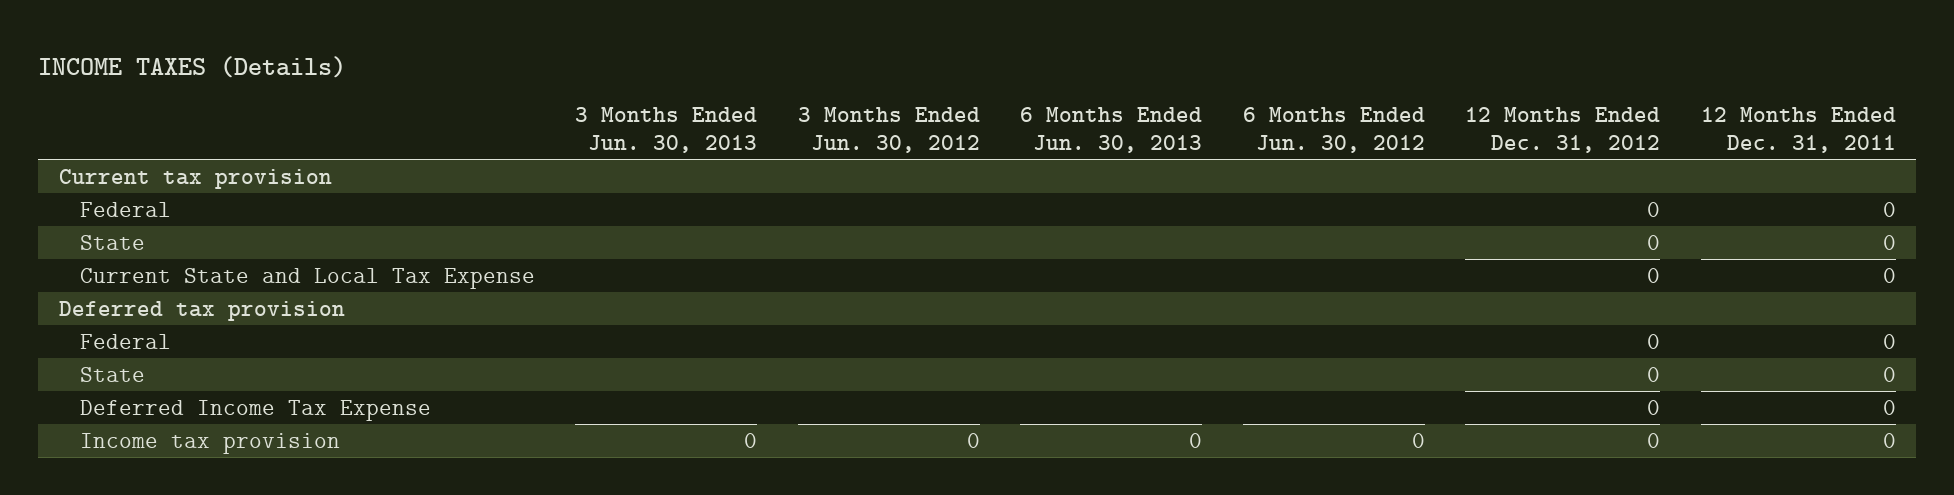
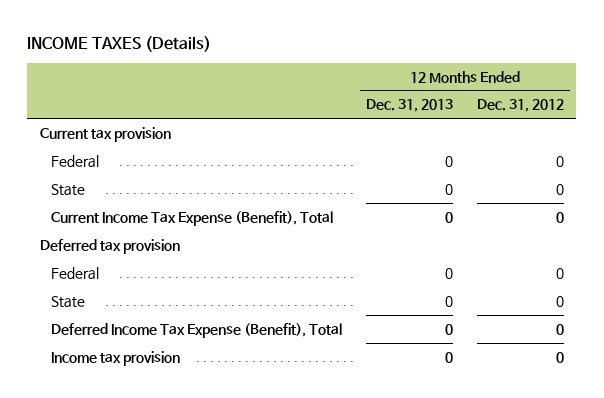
[575,106,758,153] 3 Months Ended Jun. 30, 2013 -> none
[797,106,980,153] 3 Months Ended Jun. 30, 2012 -> none
[1020,106,1203,153] 6 Months Ended Jun. 30, 2013 -> none
[1242,106,1425,153] 6 Months Ended Jun. 30, 2012 -> none
[1700,106,1896,153] 12 Months Ended Dec. 31, 2011 -> none
none -> [365,99,453,113] Dec. 31, 2013
[79,267,535,289] Current State and Local Tax Expense -> none
none -> [50,210,333,226] Current Income Tax Expense (Benefit), Total
[79,399,431,421] Deferred Income Tax Expense -> [50,322,342,338] Deferred Income Tax Expense (Benefit), Total

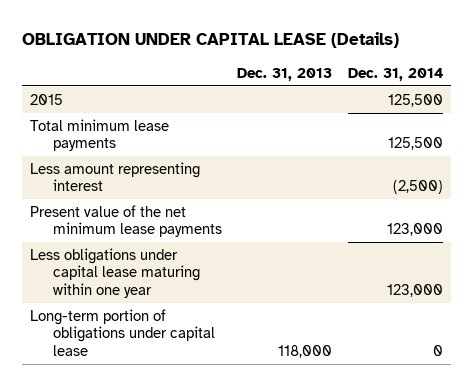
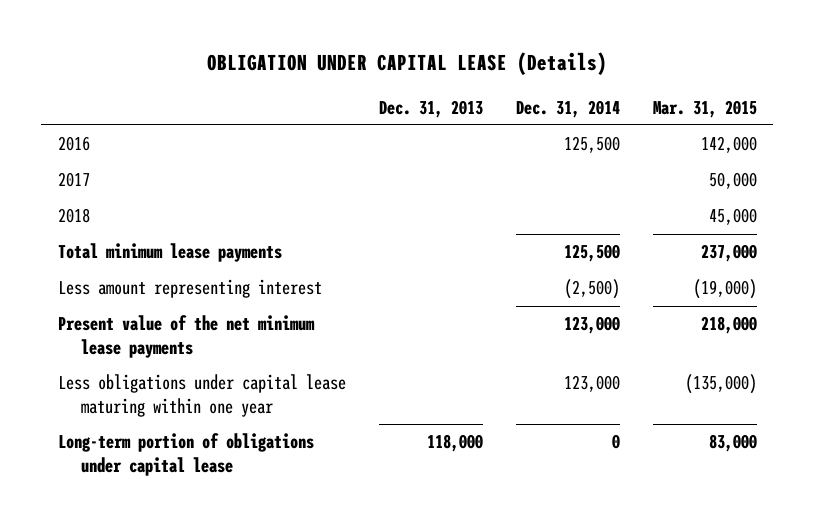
none -> [652,99,757,118] Mar. 31, 2015
[29,94,63,106] 2015 -> [57,136,90,152] 2016
none -> [57,172,90,188] 2017
none -> [57,208,90,224] 2018

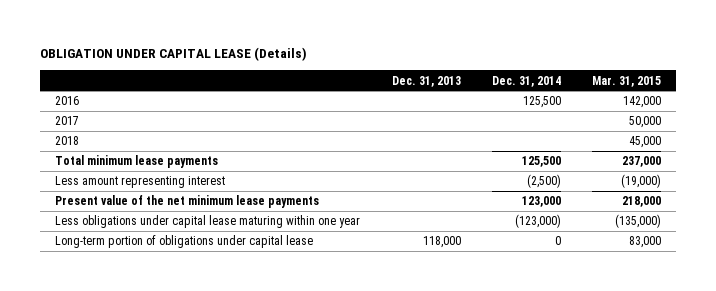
[563,375,620,393] 123,000 -> [514,214,561,229] (123,000)

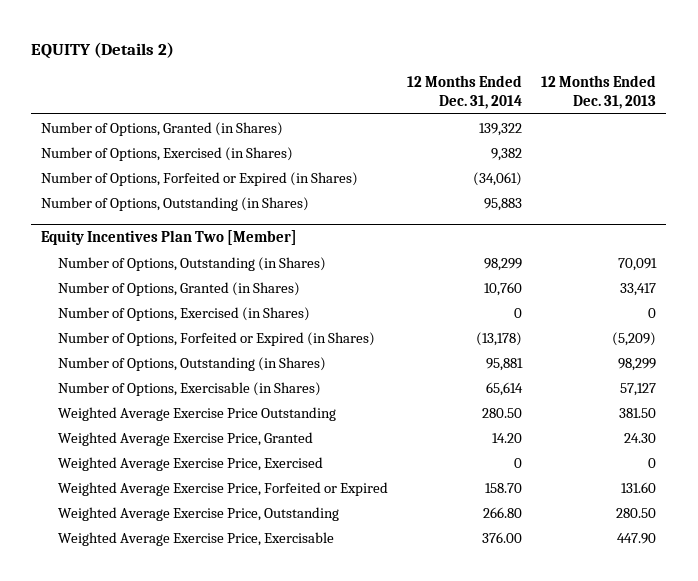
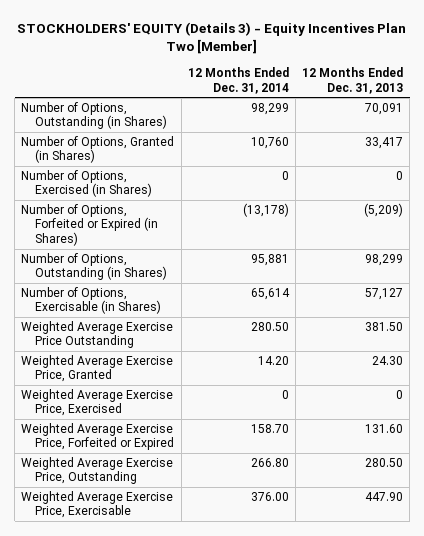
[31,41,175,59] EQUITY (Details 2) -> [17,22,407,55] STOCKHOLDERS' EQUITY (Details 3) - Equity Incentives Plan Two [Member]
[41,121,284,136] Number of Options, Granted (in Shares) -> none
[41,146,294,161] Number of Options, Exercised (in Shares) -> none
[41,171,359,186] Number of Options, Forfeited or Expired (in Shares) -> none
[41,196,310,211] Number of Options, Outstanding (in Shares) -> none
[41,230,298,246] Equity Incentives Plan Two [Member] -> none

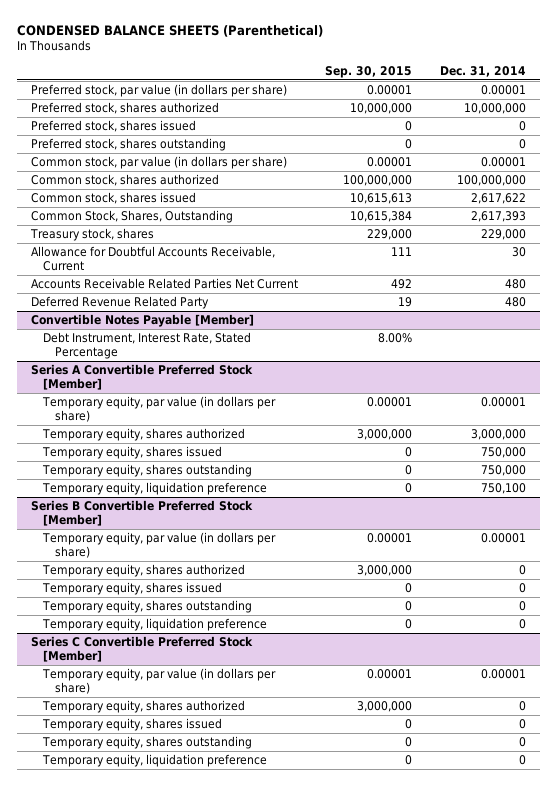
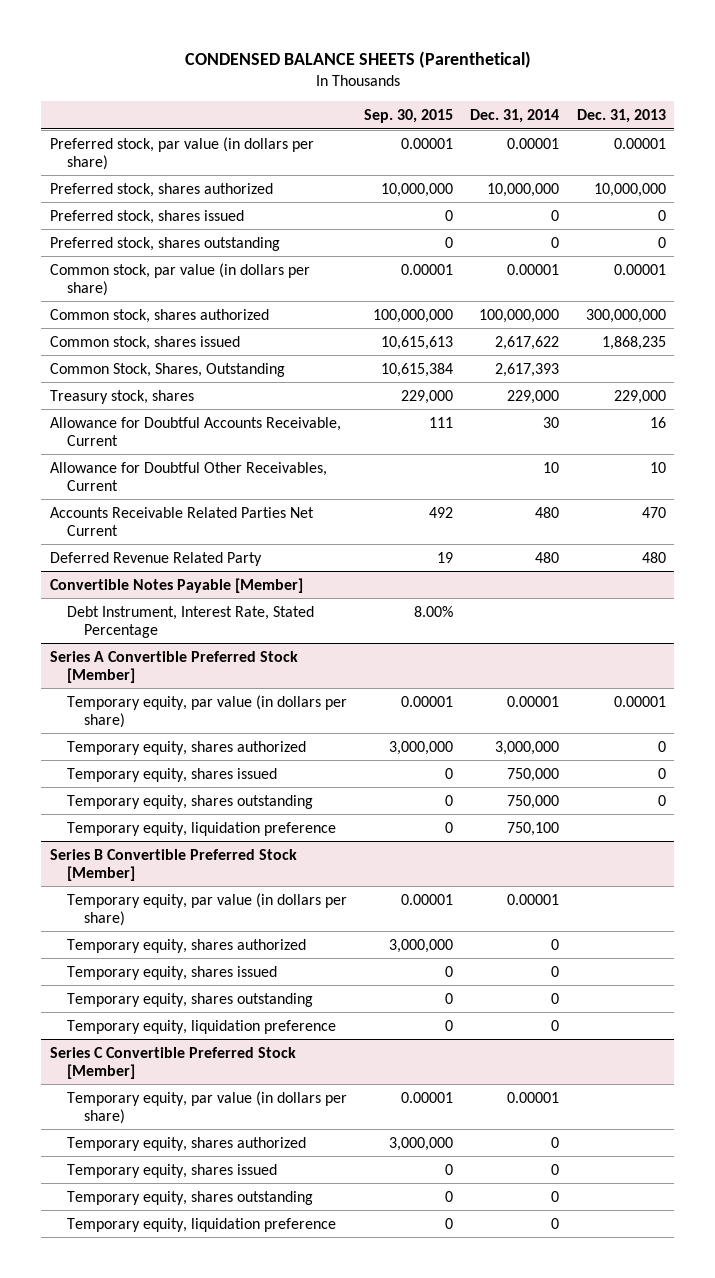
none -> [576,108,666,123] Dec. 31, 2013
none -> [49,461,327,491] Allowance for Doubtful Other Receivables, Current

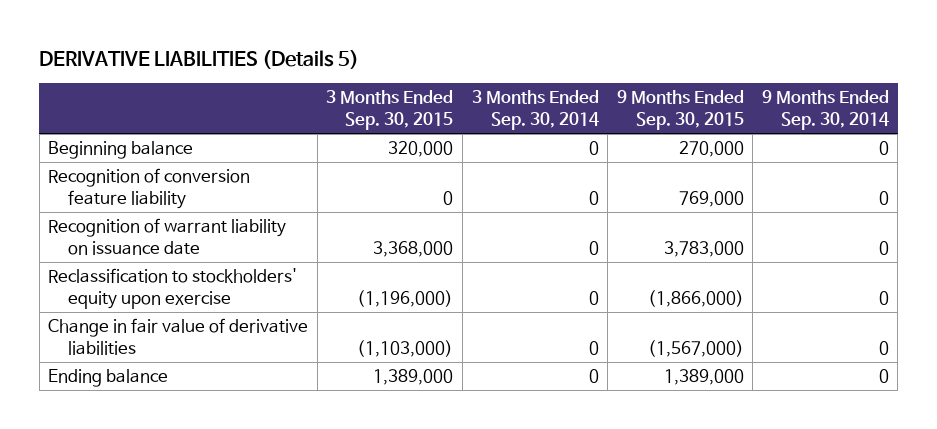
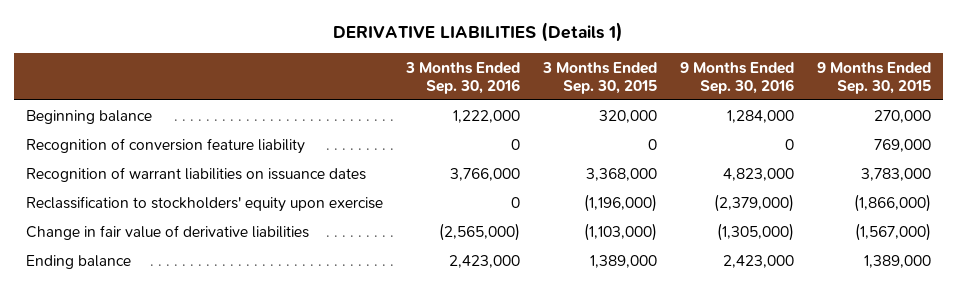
[39,49,360,69] DERIVATIVE LIABILITIES (Details 5) -> [333,21,624,42] DERIVATIVE LIABILITIES (Details 1)
[471,90,599,131] 3 Months Ended Sep. 30, 2014 -> none
[761,90,889,131] 9 Months Ended Sep. 30, 2014 -> none
none -> [404,61,520,94] 3 Months Ended Sep. 30, 2016
none -> [679,61,794,94] 9 Months Ended Sep. 30, 2016
[48,218,287,256] Recognition of warrant liability on issuance date -> [25,166,366,182] Recognition of warrant liabilities on issuance dates

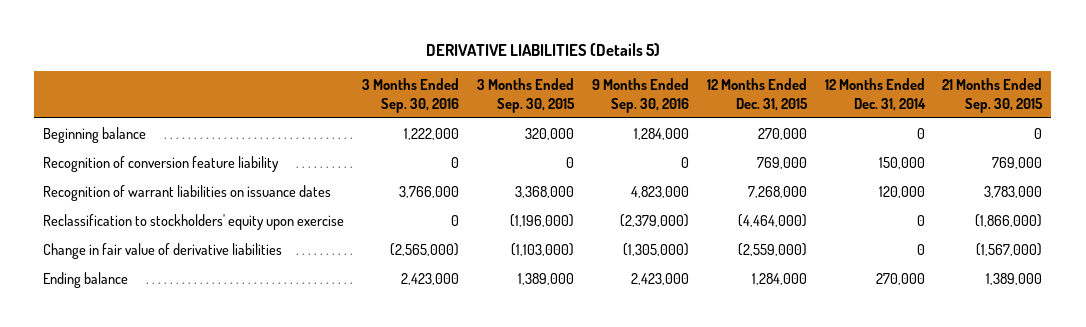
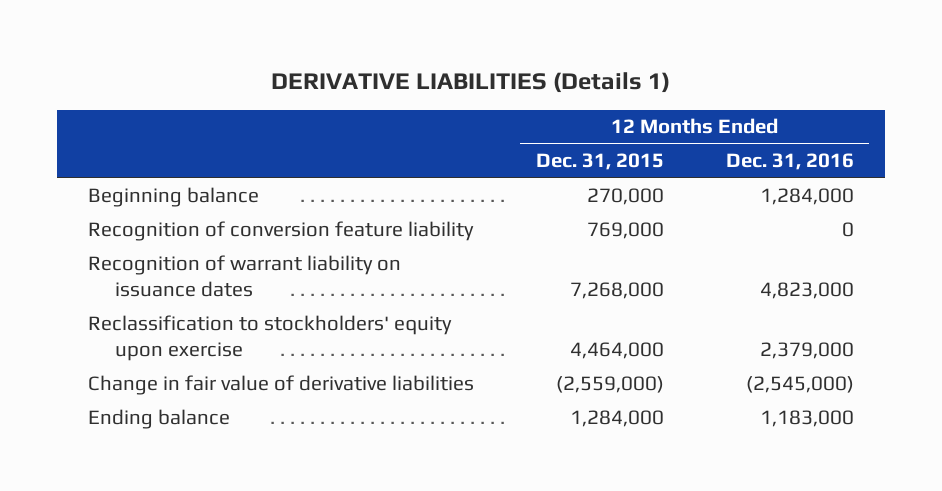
[425,43,660,57] DERIVATIVE LIABILITIES (Details 5) -> [270,71,670,93] DERIVATIVE LIABILITIES (Details 1)
[362,78,460,113] 3 Months Ended Sep. 30, 2016 -> none
[476,78,575,113] 3 Months Ended Sep. 30, 2015 -> none
[591,78,689,113] 9 Months Ended Sep. 30, 2016 -> none
[824,78,926,111] 12 Months Ended Dec. 31, 2014 -> none
[942,78,1044,113] 21 Months Ended Sep. 30, 2015 -> none
none -> [725,152,854,170] Dec. 31, 2016
[43,184,332,201] Recognition of warrant liabilities on issuance dates -> [87,254,401,297] Recognition of warrant liability on issuance dates
[737,213,807,227] (4,464,000) -> [569,341,664,359] 4,464,000

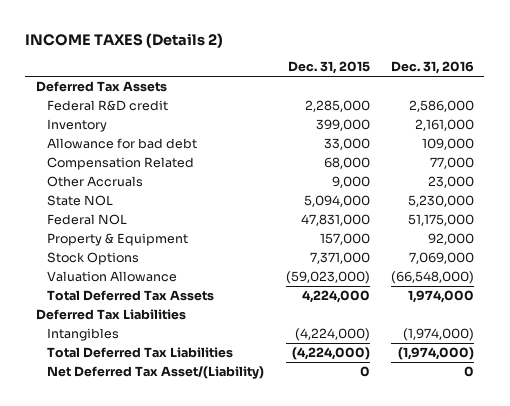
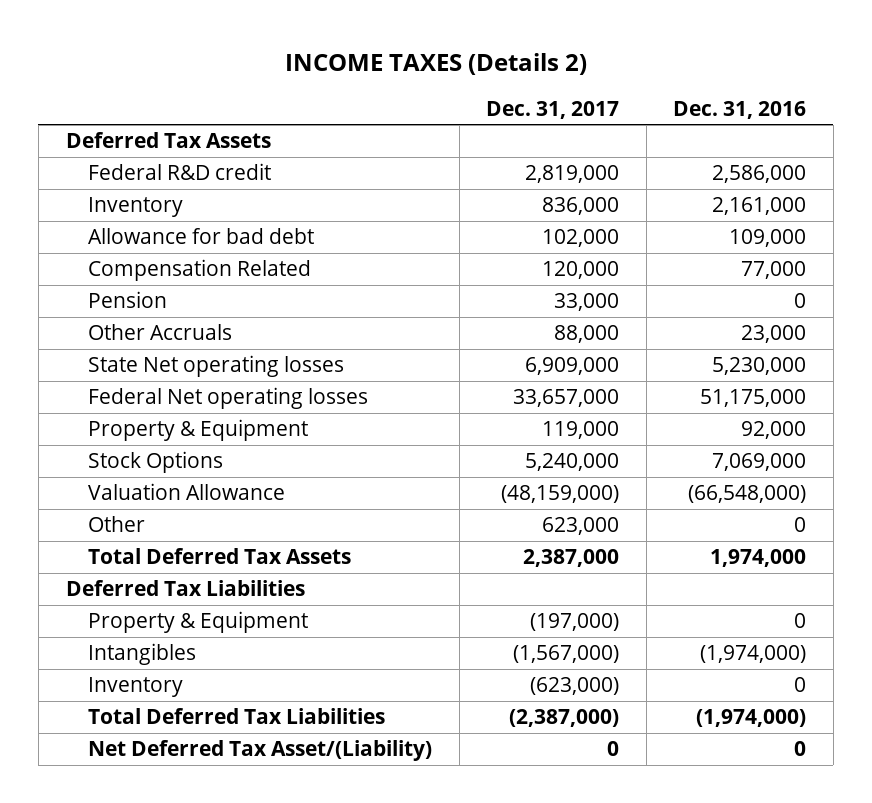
[287,61,370,75] Dec. 31, 2015 -> none
none -> [486,100,620,119] Dec. 31, 2017
none -> [88,291,168,309] Pension
[47,195,114,207] State NOL -> [88,355,345,378] State Net operating losses
[47,214,128,226] Federal NOL -> [88,387,369,410] Federal Net operating losses
none -> [88,516,146,533] Other
none -> [88,611,309,634] Property & Equipment
none -> [88,677,184,698] Inventory

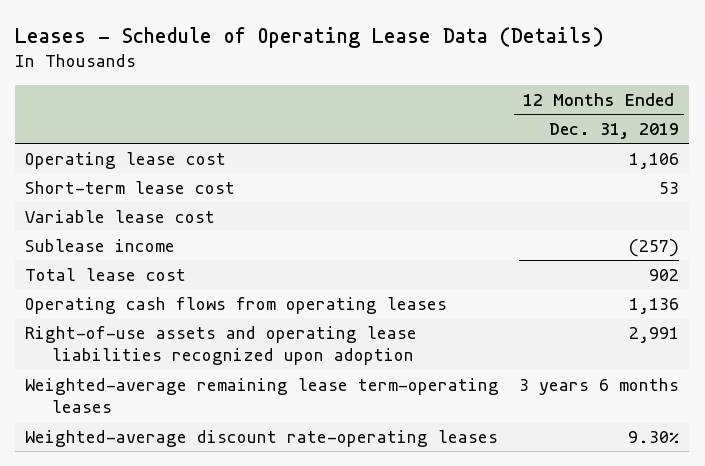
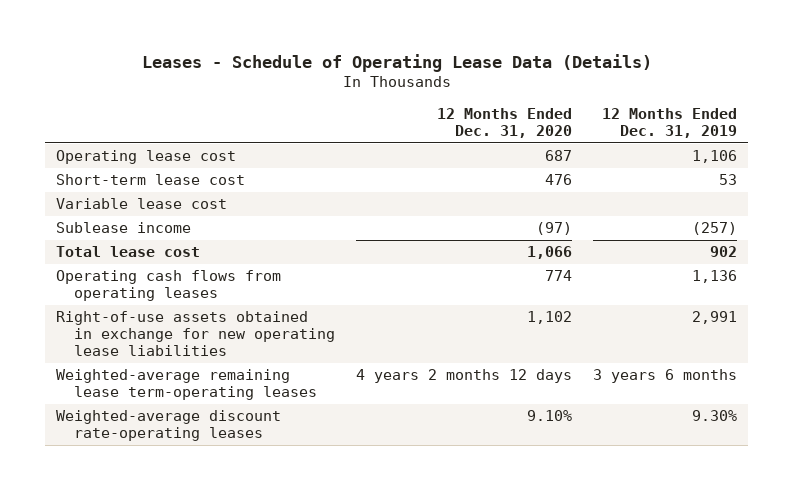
none -> [437,107,573,138] 12 Months Ended Dec. 31, 2020
[25,325,418,366] Right-of-use assets and operating lease liabilities recognized upon adoption -> [55,311,335,357] Right-of-use assets obtained in exchange for new operating lease liabilities

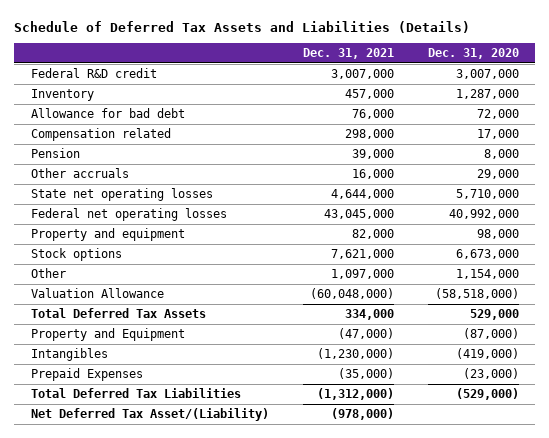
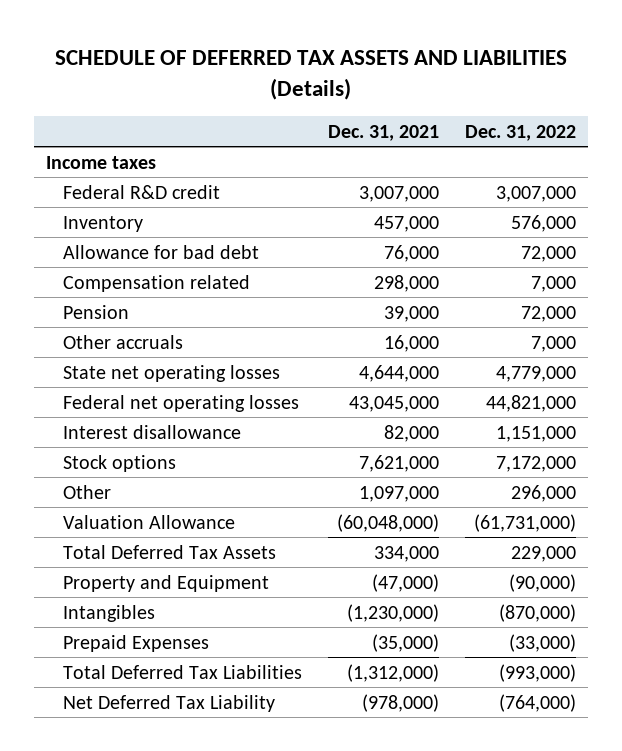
[14,20,471,33] Schedule of Deferred Tax Assets and Liabilities (Details) -> [54,49,567,100] SCHEDULE OF DEFERRED TAX ASSETS AND LIABILITIES (Details)
[427,47,519,59] Dec. 31, 2020 -> none
none -> [464,124,576,141] Dec. 31, 2022
none -> [46,155,157,169] Income taxes
[30,227,185,241] Property and equipment -> none
none -> [63,424,242,439] Interest disallowance
[30,407,269,421] Net Deferred Tax Asset/(Liability) -> [63,694,276,712] Net Deferred Tax Liability

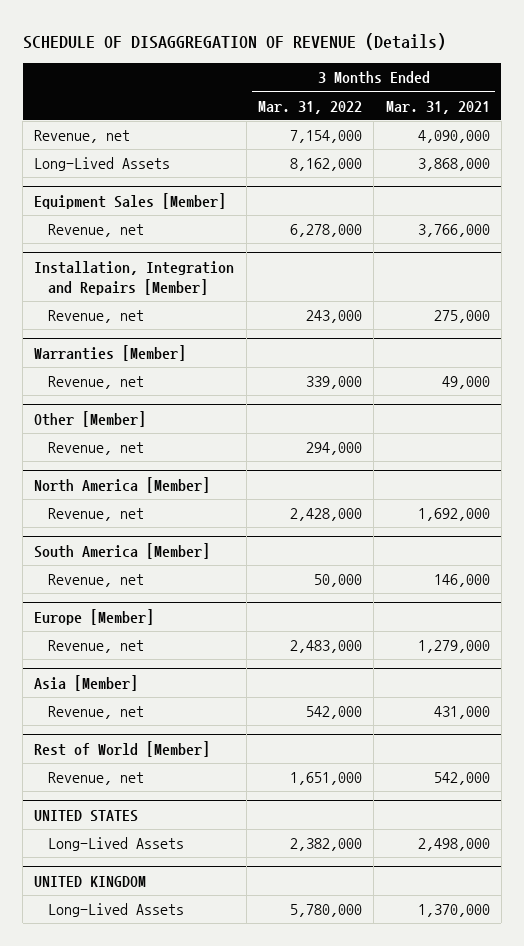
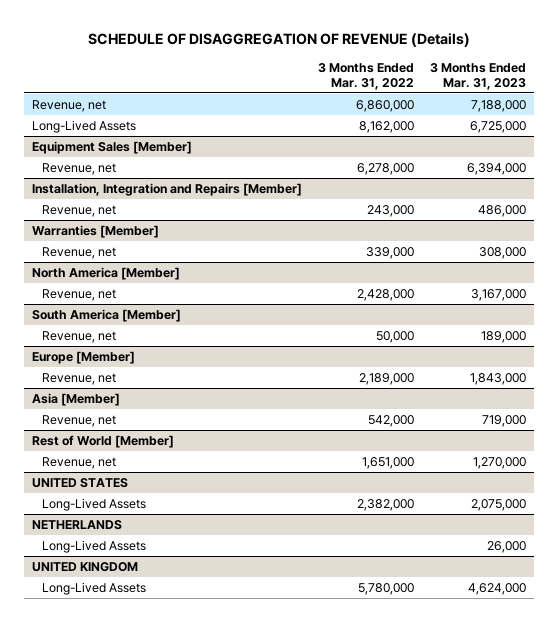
[385,100,490,114] Mar. 31, 2021 -> none
none -> [429,62,526,90] 3 Months Ended Mar. 31, 2023
[289,130,362,144] 7,154,000 -> [356,99,415,112] 6,860,000
[34,411,147,428] Other [Member] -> none
[47,442,144,456] Revenue, net -> none
[289,640,362,654] 2,483,000 -> [359,372,415,385] 2,189,000
none -> [32,519,123,530] NETHERLANDS
none -> [41,539,146,553] Long-Lived Assets

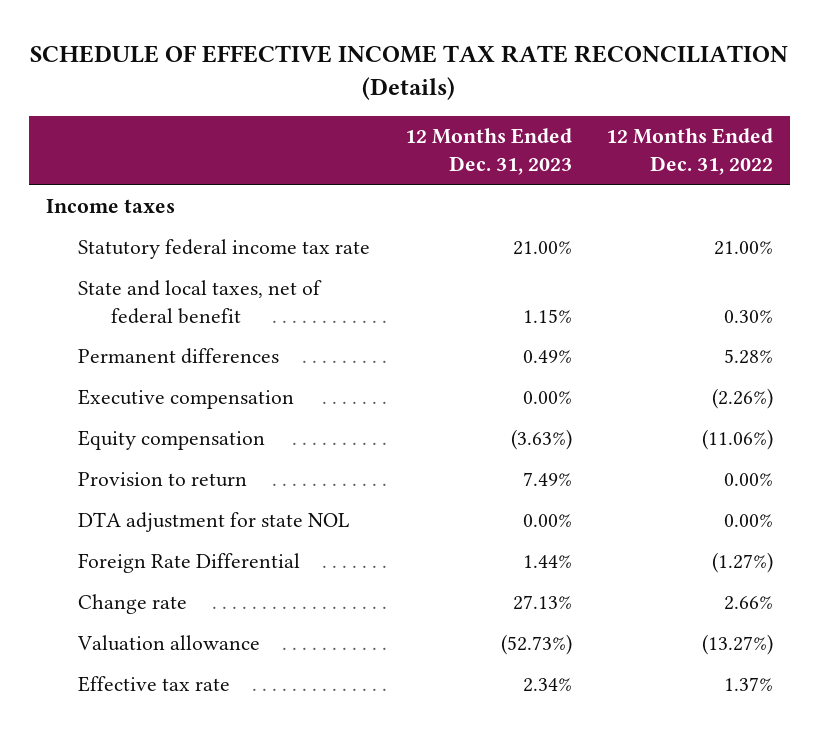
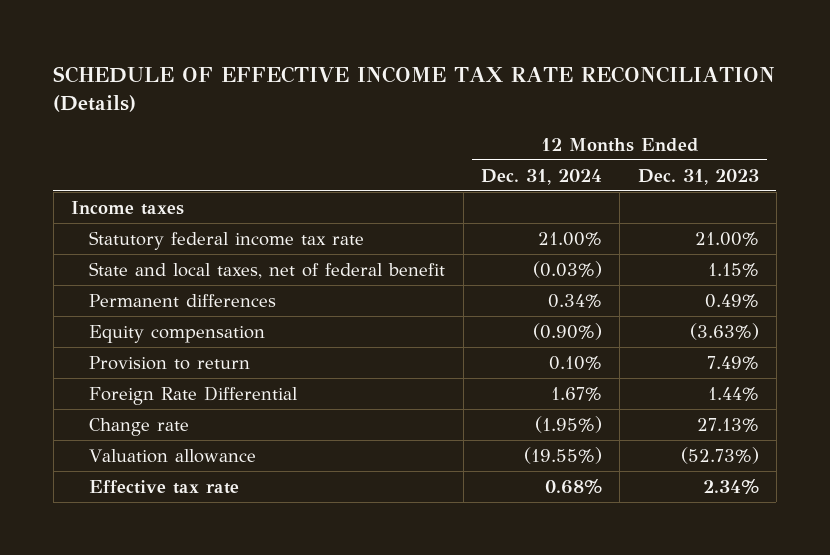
[605,128,773,176] 12 Months Ended Dec. 31, 2022 -> none
none -> [481,168,603,185] Dec. 31, 2024
[78,389,295,410] Executive compensation -> none
[78,512,350,533] DTA adjustment for state NOL -> none

